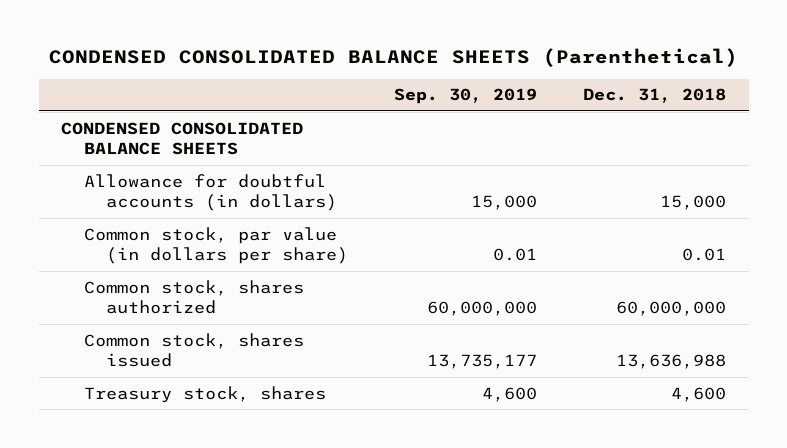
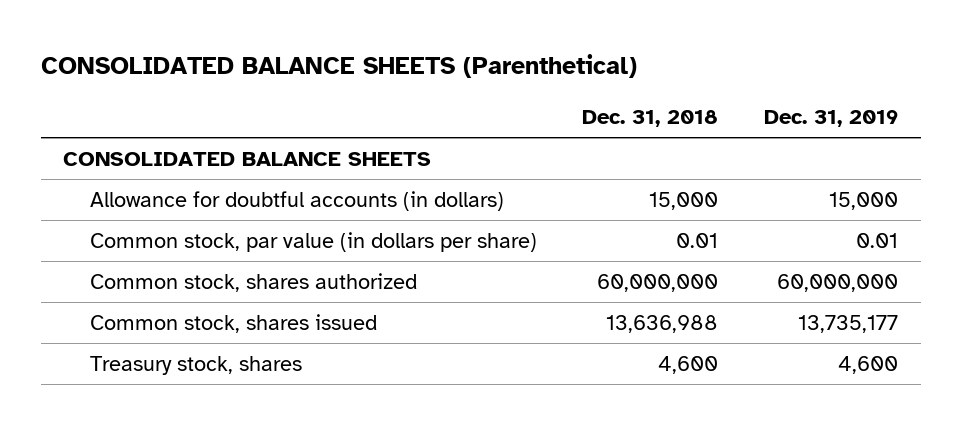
[48,48,738,68] CONDENSED CONSOLIDATED BALANCE SHEETS (Parenthetical) -> [40,54,637,79] CONSOLIDATED BALANCE SHEETS (Parenthetical)
[394,88,538,105] Sep. 30, 2019 -> none
none -> [764,110,899,128] Dec. 31, 2019
[61,121,304,156] CONDENSED CONSOLIDATED BALANCE SHEETS -> [63,152,432,167] CONSOLIDATED BALANCE SHEETS

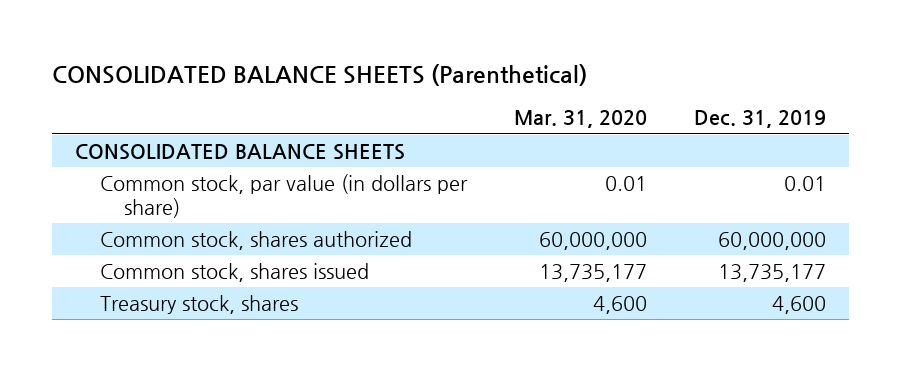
[582,110,719,128] Dec. 31, 2018 -> none
none -> [513,110,647,129] Mar. 31, 2020
[89,191,504,212] Allowance for doubtful accounts (in dollars) -> none

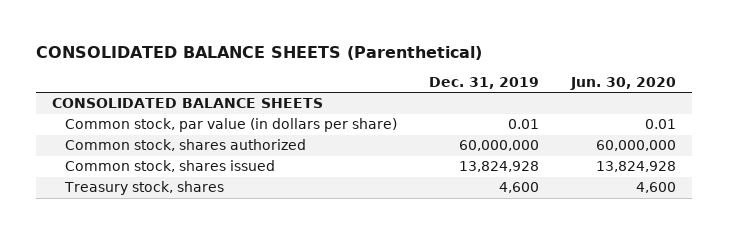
[513,110,647,129] Mar. 31, 2020 -> none
none -> [570,77,677,91] Jun. 30, 2020
[717,264,826,283] 13,735,177 -> [459,161,540,173] 13,824,928

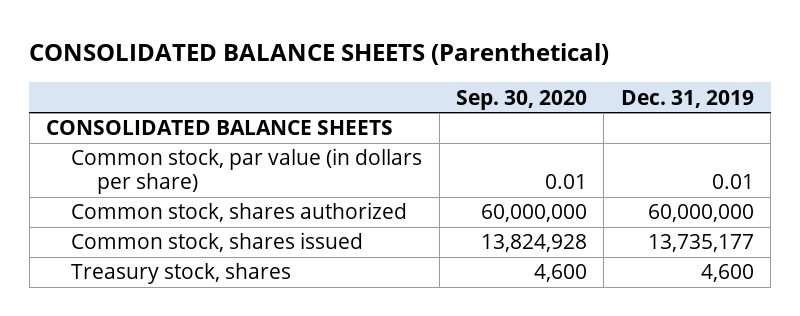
[570,77,677,91] Jun. 30, 2020 -> none
none -> [456,89,588,110] Sep. 30, 2020
[459,161,540,173] 13,824,928 -> [647,234,754,253] 13,735,177

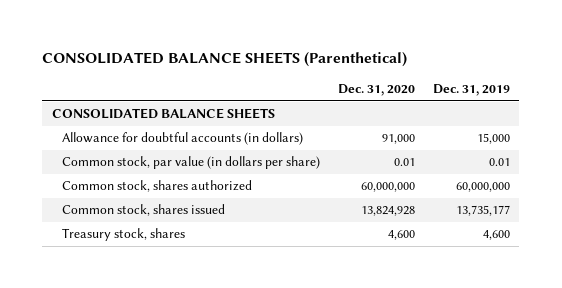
[456,89,588,110] Sep. 30, 2020 -> none
none -> [337,83,415,96] Dec. 31, 2020
none -> [61,132,303,146] Allowance for doubtful accounts (in dollars)

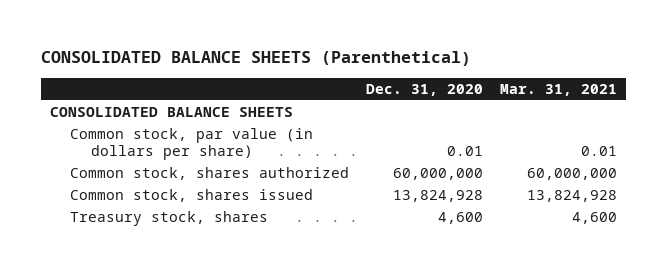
[432,83,510,96] Dec. 31, 2019 -> none
none -> [500,83,618,96] Mar. 31, 2021
[61,132,303,146] Allowance for doubtful accounts (in dollars) -> none

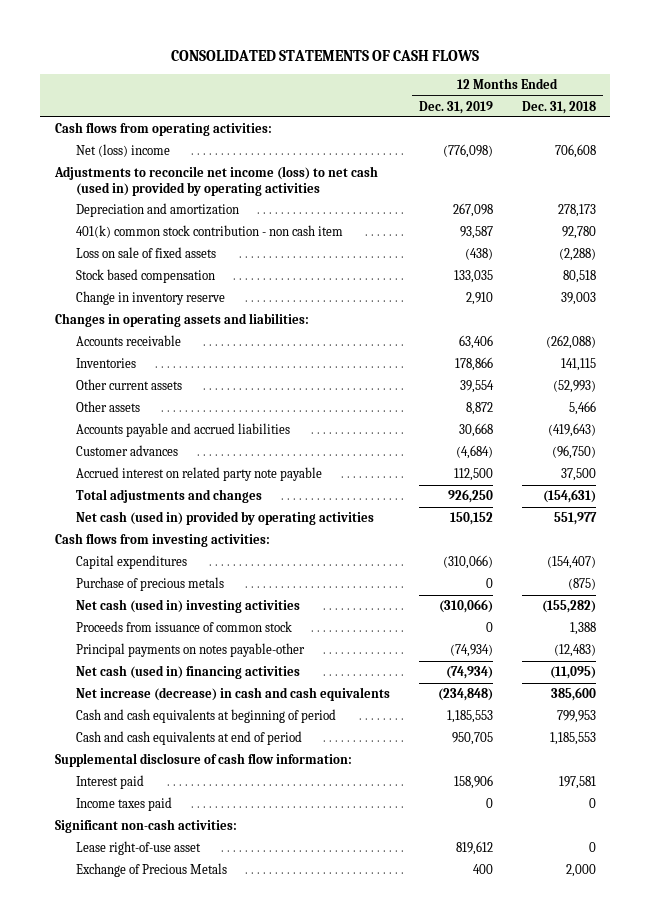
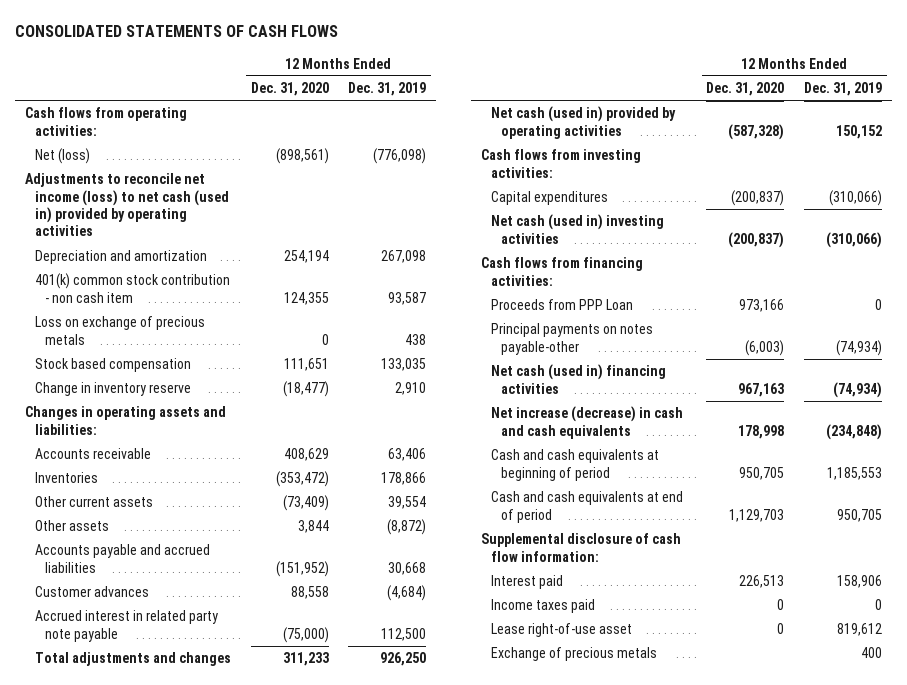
[521,100,596,114] Dec. 31, 2018 -> none
none -> [250,82,329,97] Dec. 31, 2020
[75,144,170,158] Net (loss) income -> [35,148,91,165] Net (loss)
[75,247,216,259] Loss on sale of fixed assets -> none
none -> [35,316,206,345] Loss on exchange of precious metals
[465,402,493,416] 8,872 -> [387,519,427,536] (8,872)
[75,467,322,482] Accrued interest on related party note payable -> [35,610,219,642] Accrued interest in related party note payable
[75,577,224,592] Purchase of precious metals -> none
[75,621,292,633] Proceeds from issuance of common stock -> none
none -> [480,257,643,286] Cash flows from financing activities:
none -> [490,299,633,311] Proceeds from PPP Loan
[54,819,237,834] Significant non-cash activities: -> none
[75,863,227,878] Exchange of Precious Metals -> [490,647,657,662] Exchange of precious metals

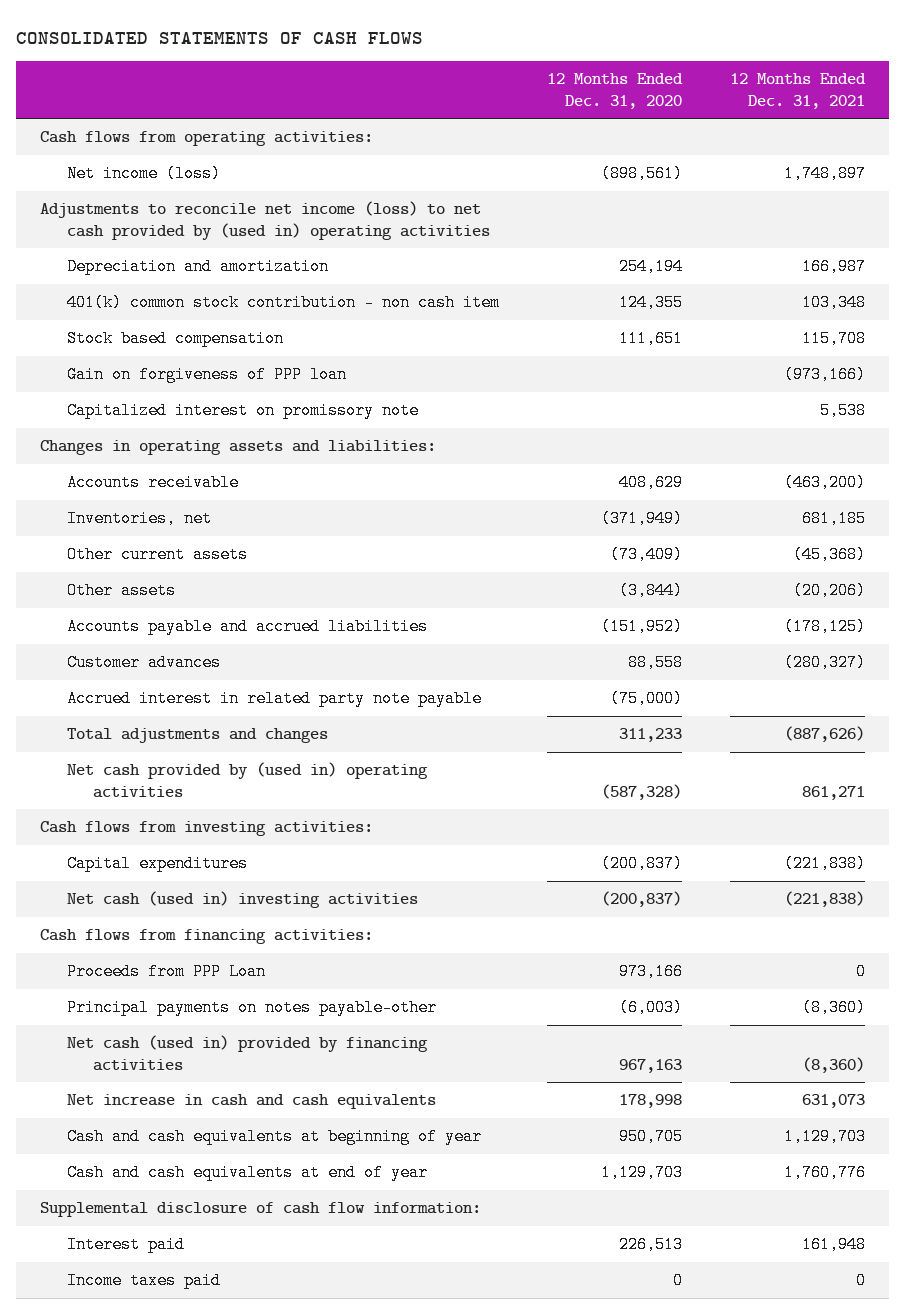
[348,82,427,97] Dec. 31, 2019 -> none
none -> [729,73,866,109] 12 Months Ended Dec. 31, 2021
[35,148,91,165] Net (loss) -> [66,165,221,183] Net income (loss)
[25,173,230,237] Adjustments to reconcile net income (loss) to net cash (used in) provided by operating activities -> [40,201,490,240] Adjustments to reconcile net income (loss) to net cash provided by (used in) operating activities
[35,316,206,345] Loss on exchange of precious metals -> none
[35,382,192,397] Change in inventory reserve -> none
none -> [66,366,347,384] Gain on forgiveness of PPP loan
none -> [66,402,419,420] Capitalized interest on promissory note
[35,472,99,484] Inventories -> [66,510,212,528] Inventories, net
[275,471,329,488] (353,472) -> [600,510,683,528] (371,949)
[297,520,329,534] 3,844 -> [618,582,683,600] (3,844)
[490,106,676,139] Net cash (used in) provided by operating activities -> [66,762,428,798] Net cash provided by (used in) operating activities
[490,364,666,394] Net cash (used in) financing activities -> [66,1035,428,1071] Net cash (used in) provided by financing activities
[490,406,683,439] Net increase (decrease) in cash and cash equivalents -> [66,1094,436,1110] Net increase in cash and cash equivalents
[490,449,659,481] Cash and cash equivalents at beginning of period -> [66,1128,482,1146] Cash and cash equivalents at beginning of year
[490,491,683,523] Cash and cash equivalents at end of period -> [66,1164,428,1182] Cash and cash equivalents at end of year
[490,623,632,638] Lease right-of-use asset -> none
[490,647,657,662] Exchange of precious metals -> none

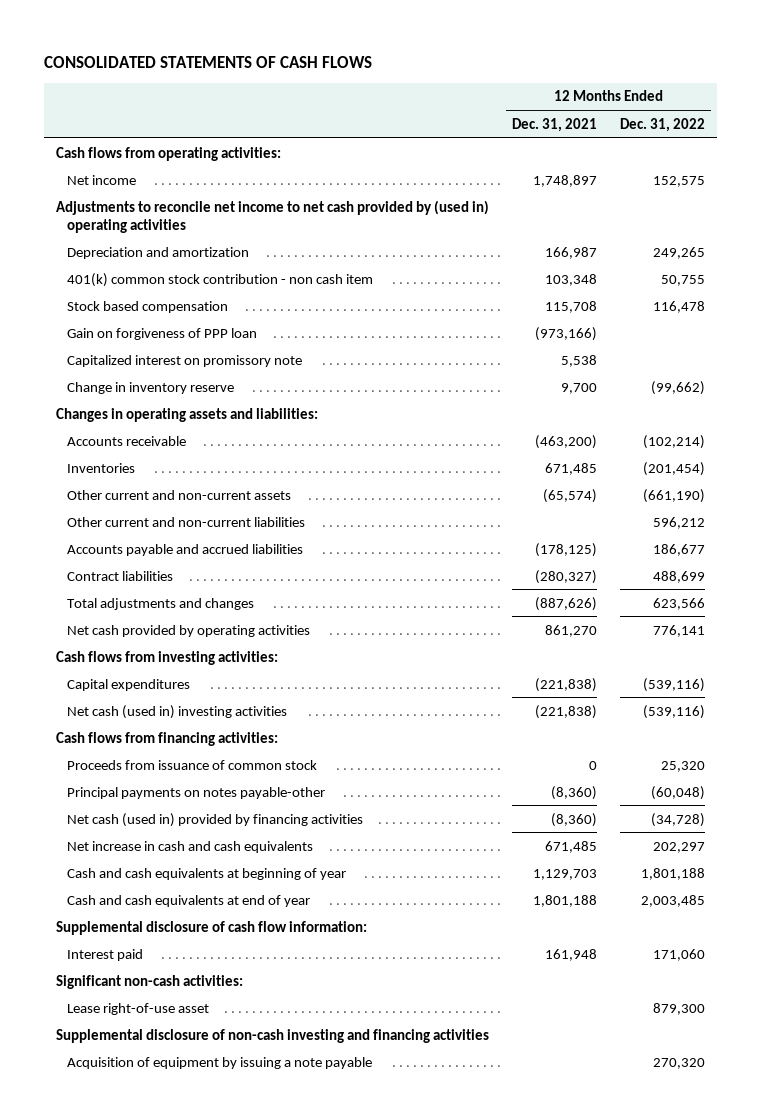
[546,73,683,109] 12 Months Ended Dec. 31, 2020 -> none
none -> [620,117,706,132] Dec. 31, 2022
[66,165,221,183] Net income (loss) -> [66,174,136,185] Net income
[40,201,490,240] Adjustments to reconcile net income (loss) to net cash provided by (used in) operating activities -> [56,199,490,233] Adjustments to reconcile net income to net cash provided by (used in) operating activities
none -> [66,381,234,394] Change in inventory reserve
[66,546,248,564] Other current assets -> none
[66,510,212,528] Inventories, net -> [66,462,135,473] Inventories
[801,510,866,528] 681,185 -> [545,462,598,475] 671,485
[66,582,176,600] Other assets -> [66,489,291,500] Other current and non-current assets
[792,582,866,600] (20,206) -> [543,488,598,503] (65,574)
none -> [66,516,305,527] Other current and non-current liabilities
[66,690,482,708] Accrued interest in related party note payable -> none
[66,654,221,672] Customer advances -> [66,570,173,581] Contract liabilities
[66,762,428,798] Net cash provided by (used in) operating activities -> [66,624,310,637] Net cash provided by operating activities
[801,785,865,800] 861,271 -> [545,624,598,637] 861,270
[66,963,266,981] Proceeds from PPP Loan -> none
none -> [66,759,317,770] Proceeds from issuance of common stock
[801,1094,865,1109] 631,073 -> [545,840,598,853] 671,485
[783,1164,866,1182] 1,760,776 -> [533,894,598,907] 1,801,188
[66,1272,221,1290] Income taxes paid -> none
none -> [56,974,244,989] Significant non-cash activities:
none -> [66,1002,209,1015] Lease right-of-use asset
none -> [56,1028,490,1043] Supplemental disclosure of non-cash investing and financing activities
none -> [66,1056,372,1069] Acquisition of equipment by issuing a note payable

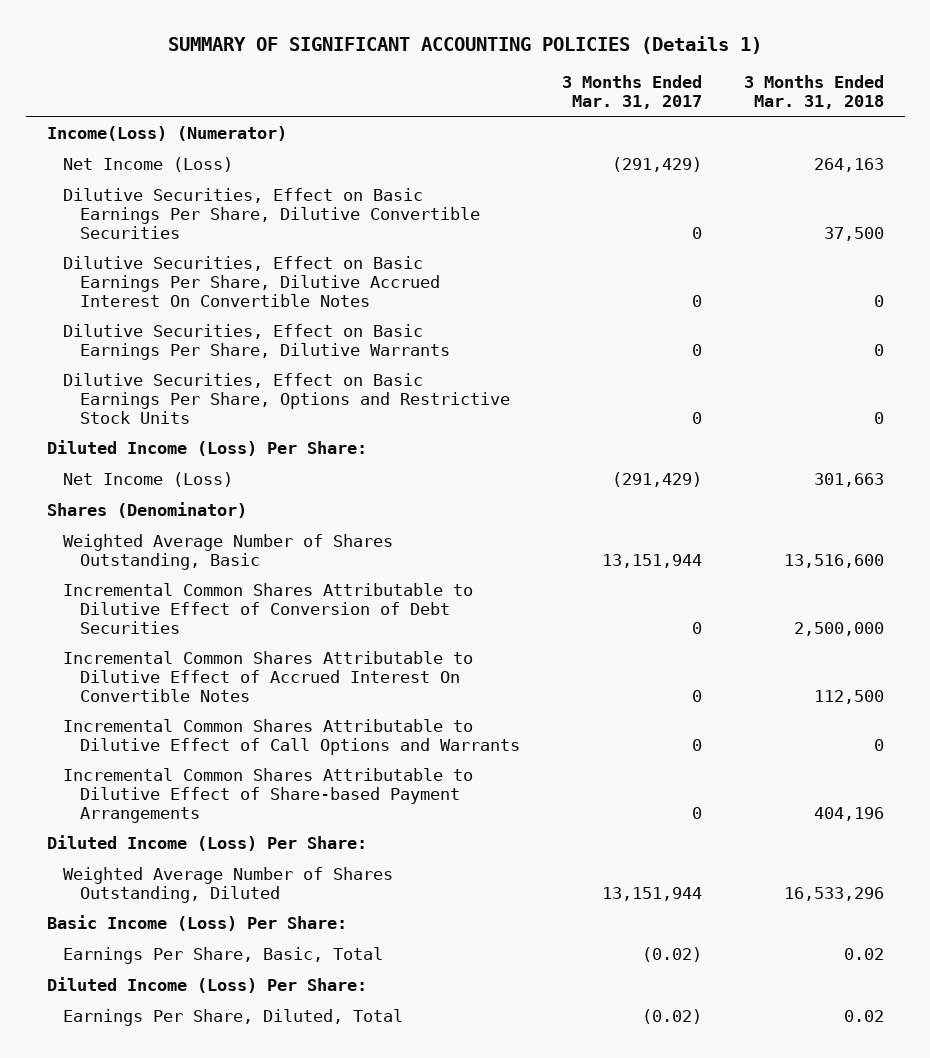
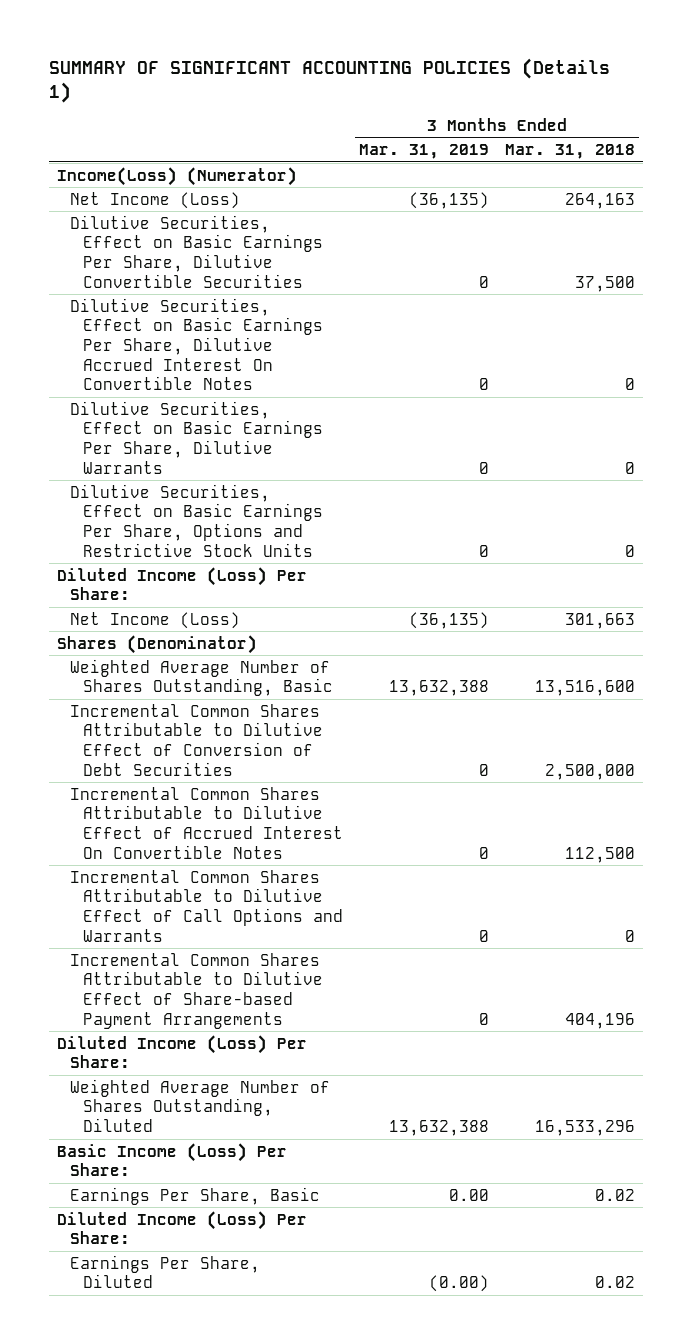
[562,75,703,110] 3 Months Ended Mar. 31, 2017 -> none
none -> [358,144,489,160] Mar. 31, 2019
[63,947,384,965] Earnings Per Share, Basic, Total -> [70,1186,321,1205] Earnings Per Share, Basic
[63,1009,404,1027] Earnings Per Share, Diluted, Total -> [70,1254,261,1289] Earnings Per Share, Diluted

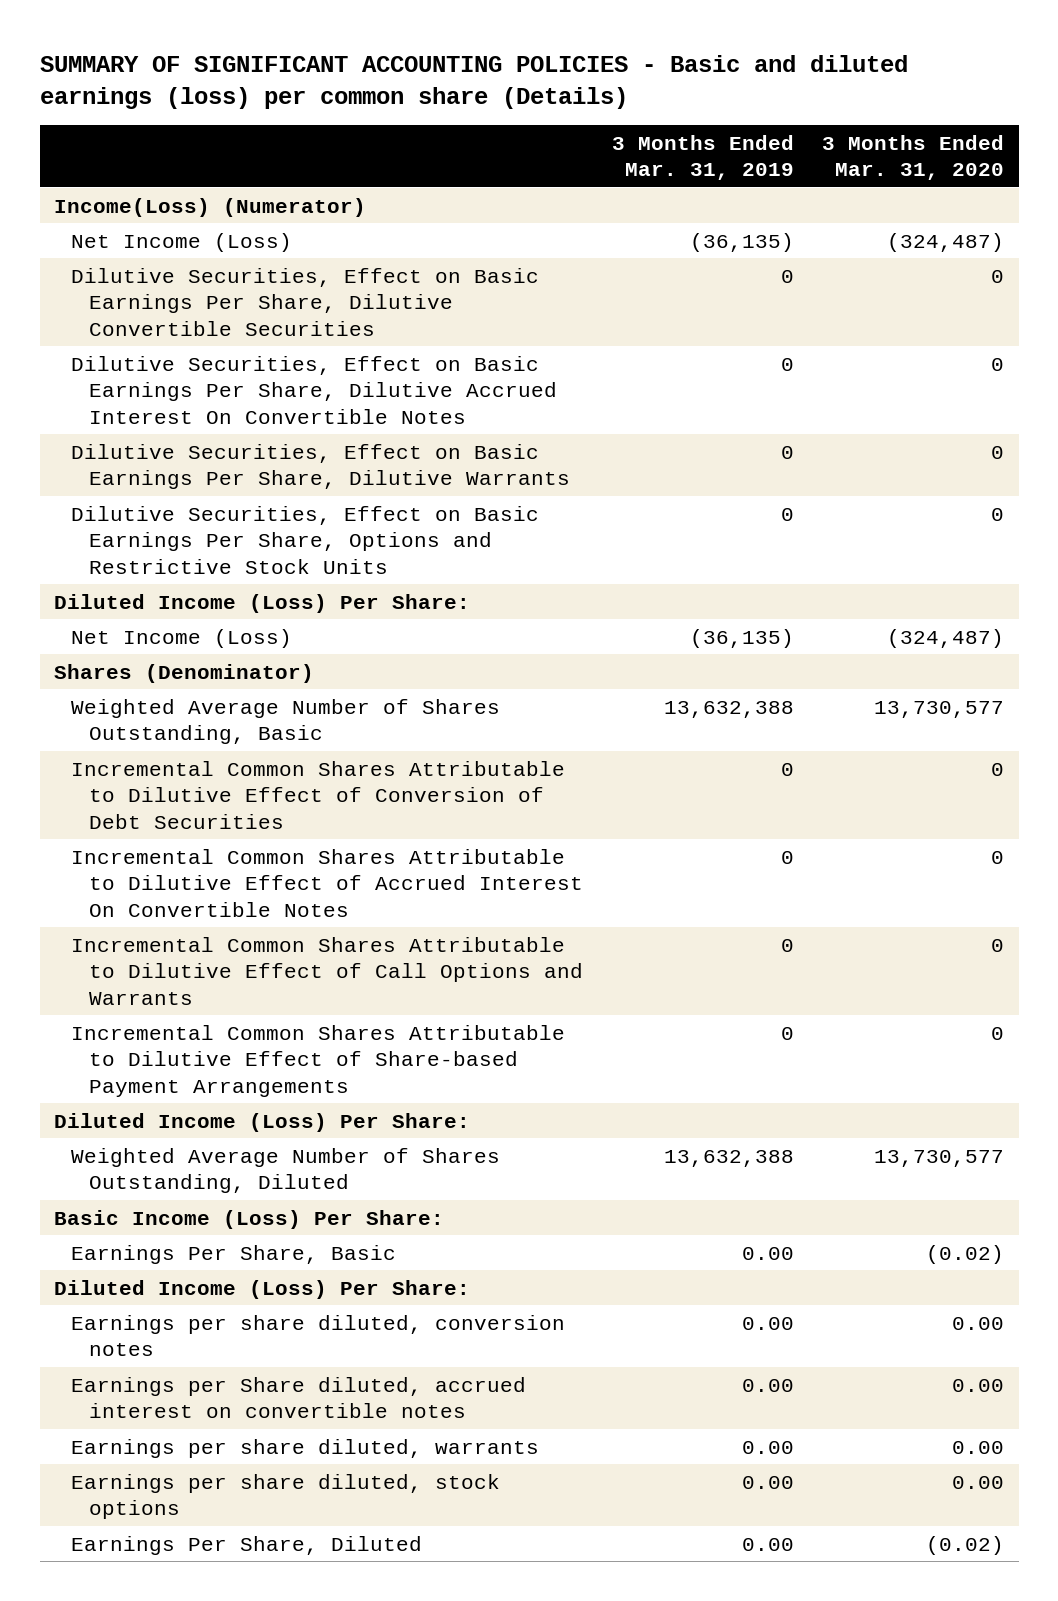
[49,57,611,103] SUMMARY OF SIGNIFICANT ACCOUNTING POLICIES (Details 1) -> [39,54,908,110] SUMMARY OF SIGNIFICANT ACCOUNTING POLICIES - Basic and diluted earnings (loss) per common share (Details)
[504,144,635,160] Mar. 31, 2018 -> none
none -> [822,134,1005,181] 3 Months Ended Mar. 31, 2020
none -> [71,1314,566,1357] Earnings per share diluted, conversion notes
none -> [71,1376,527,1419] Earnings per Share diluted, accrued interest on convertible notes
none -> [71,1438,540,1458] Earnings per share diluted, warrants
none -> [71,1473,501,1520] Earnings per share diluted, stock options
[428,1275,489,1293] (0.00) -> [741,1537,794,1551] 0.00

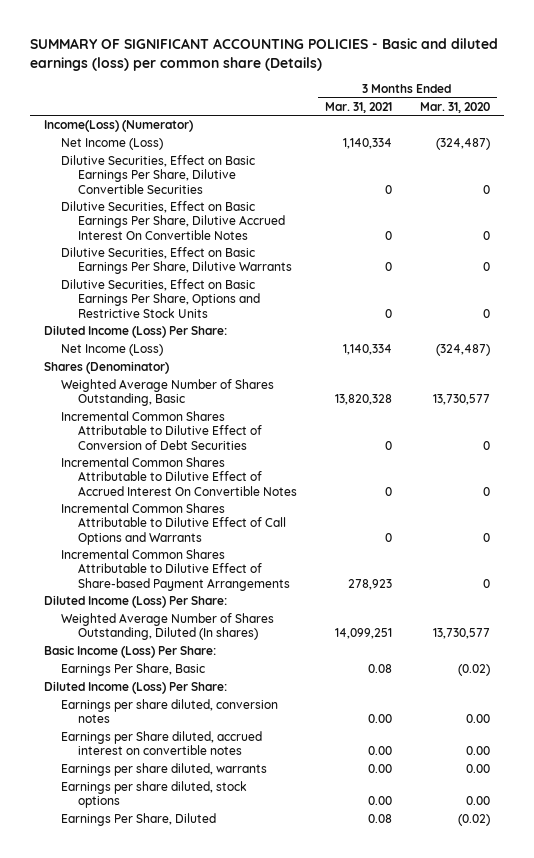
[611,134,794,181] 3 Months Ended Mar. 31, 2019 -> none
none -> [325,101,393,113] Mar. 31, 2021
[71,1147,501,1194] Weighted Average Number of Shares Outstanding, Diluted -> [61,613,275,641] Weighted Average Number of Shares Outstanding, Diluted (In shares)

